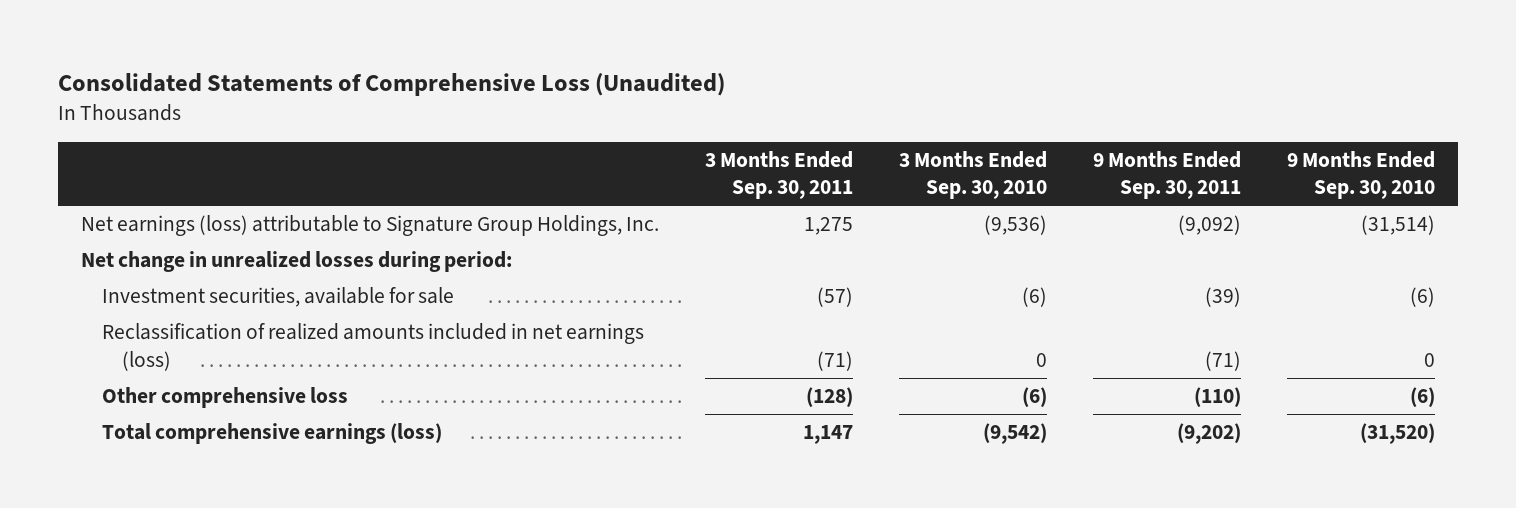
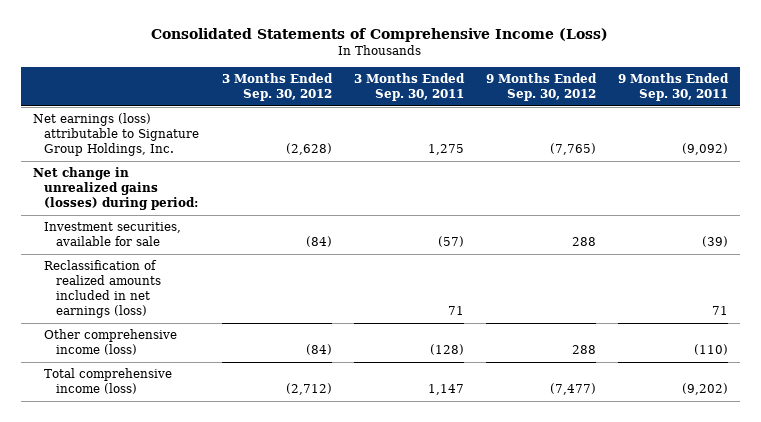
[58,73,726,97] Consolidated Statements of Comprehensive Loss (Unaudited) -> [151,28,609,43] Consolidated Statements of Comprehensive Income (Loss)
[899,150,1048,200] 3 Months Ended Sep. 30, 2010 -> none
[1286,150,1435,200] 9 Months Ended Sep. 30, 2010 -> none
none -> [221,73,333,101] 3 Months Ended Sep. 30, 2012
none -> [486,73,598,101] 9 Months Ended Sep. 30, 2012
[81,251,513,273] Net change in unrealized losses during period: -> [32,167,199,211] Net change in unrealized gains (losses) during period:
[817,350,854,371] (71) -> [447,305,464,315] 71
[1204,350,1241,371] (71) -> [712,305,729,315] 71
[101,387,348,409] Other comprehensive loss -> [44,329,178,356] Other comprehensive income (loss)
[101,423,442,445] Total comprehensive earnings (loss) -> [44,368,173,395] Total comprehensive income (loss)

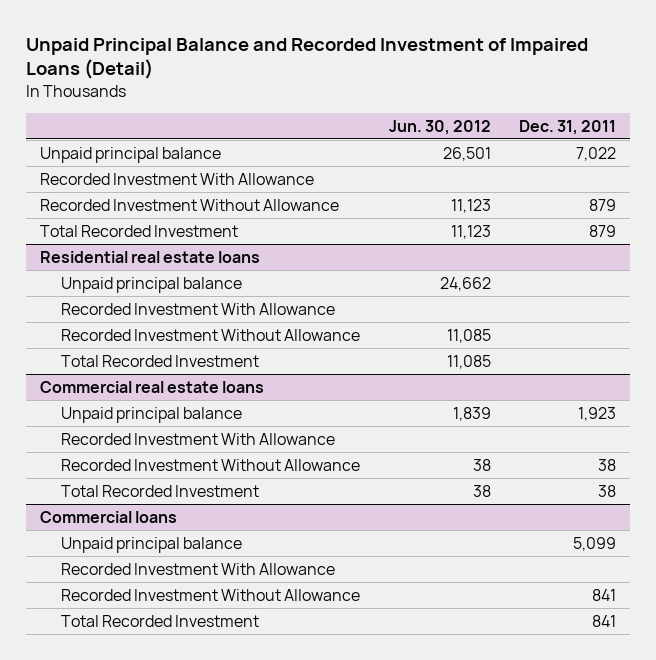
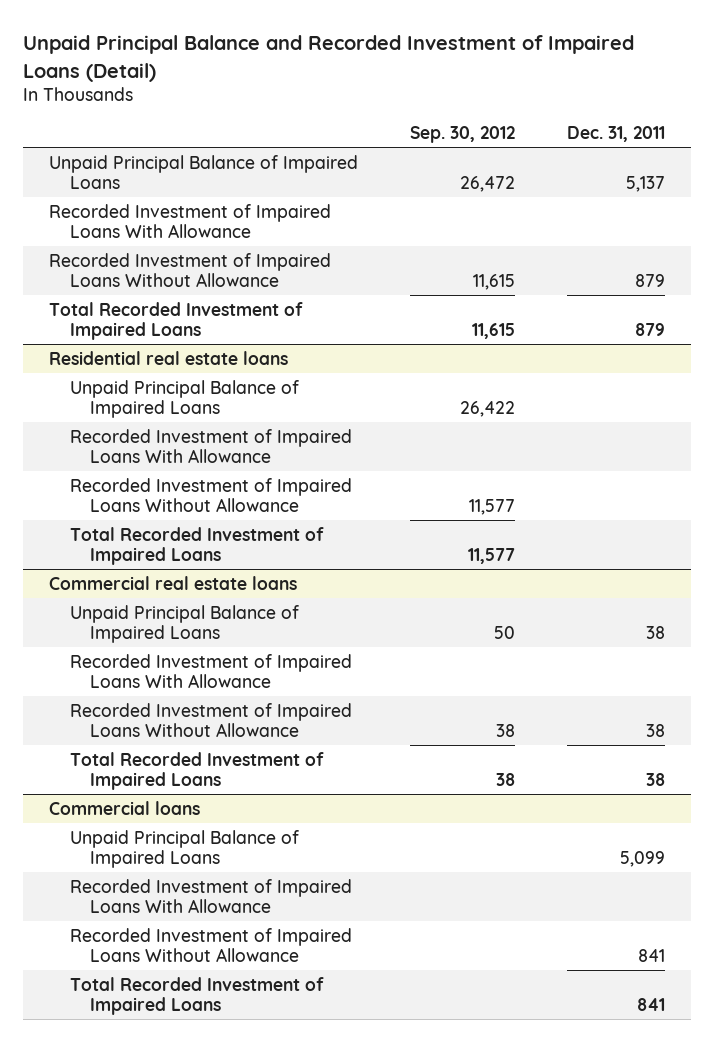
[388,119,491,135] Jun. 30, 2012 -> none
none -> [410,126,516,144] Sep. 30, 2012
[39,146,221,163] Unpaid principal balance -> [49,154,359,190] Unpaid Principal Balance of Impaired Loans
[575,146,616,161] 7,022 -> [626,176,666,193] 5,137
[39,172,314,185] Recorded Investment With Allowance -> [49,203,332,239] Recorded Investment of Impaired Loans With Allowance
[39,198,339,211] Recorded Investment Without Allowance -> [49,252,332,288] Recorded Investment of Impaired Loans Without Allowance
[39,224,238,237] Total Recorded Investment -> [49,301,304,341] Total Recorded Investment of Impaired Loans
[61,276,243,293] Unpaid principal balance -> [69,379,299,419] Unpaid Principal Balance of Impaired Loans
[61,302,336,315] Recorded Investment With Allowance -> [69,428,352,464] Recorded Investment of Impaired Loans With Allowance
[61,328,361,341] Recorded Investment Without Allowance -> [69,477,352,513] Recorded Investment of Impaired Loans Without Allowance
[61,354,260,367] Total Recorded Investment -> [69,526,324,566] Total Recorded Investment of Impaired Loans
[61,406,243,423] Unpaid principal balance -> [69,604,299,644] Unpaid Principal Balance of Impaired Loans
[577,406,616,421] 1,923 -> [646,626,666,640] 38
[61,432,336,445] Recorded Investment With Allowance -> [69,653,352,689] Recorded Investment of Impaired Loans With Allowance
[61,458,361,471] Recorded Investment Without Allowance -> [69,702,352,738] Recorded Investment of Impaired Loans Without Allowance
[61,484,260,497] Total Recorded Investment -> [69,751,324,791] Total Recorded Investment of Impaired Loans
[61,536,243,553] Unpaid principal balance -> [69,829,299,869] Unpaid Principal Balance of Impaired Loans
[61,562,336,575] Recorded Investment With Allowance -> [69,878,352,914] Recorded Investment of Impaired Loans With Allowance
[61,588,361,601] Recorded Investment Without Allowance -> [69,927,352,963] Recorded Investment of Impaired Loans Without Allowance
[61,614,260,627] Total Recorded Investment -> [69,976,324,1016] Total Recorded Investment of Impaired Loans

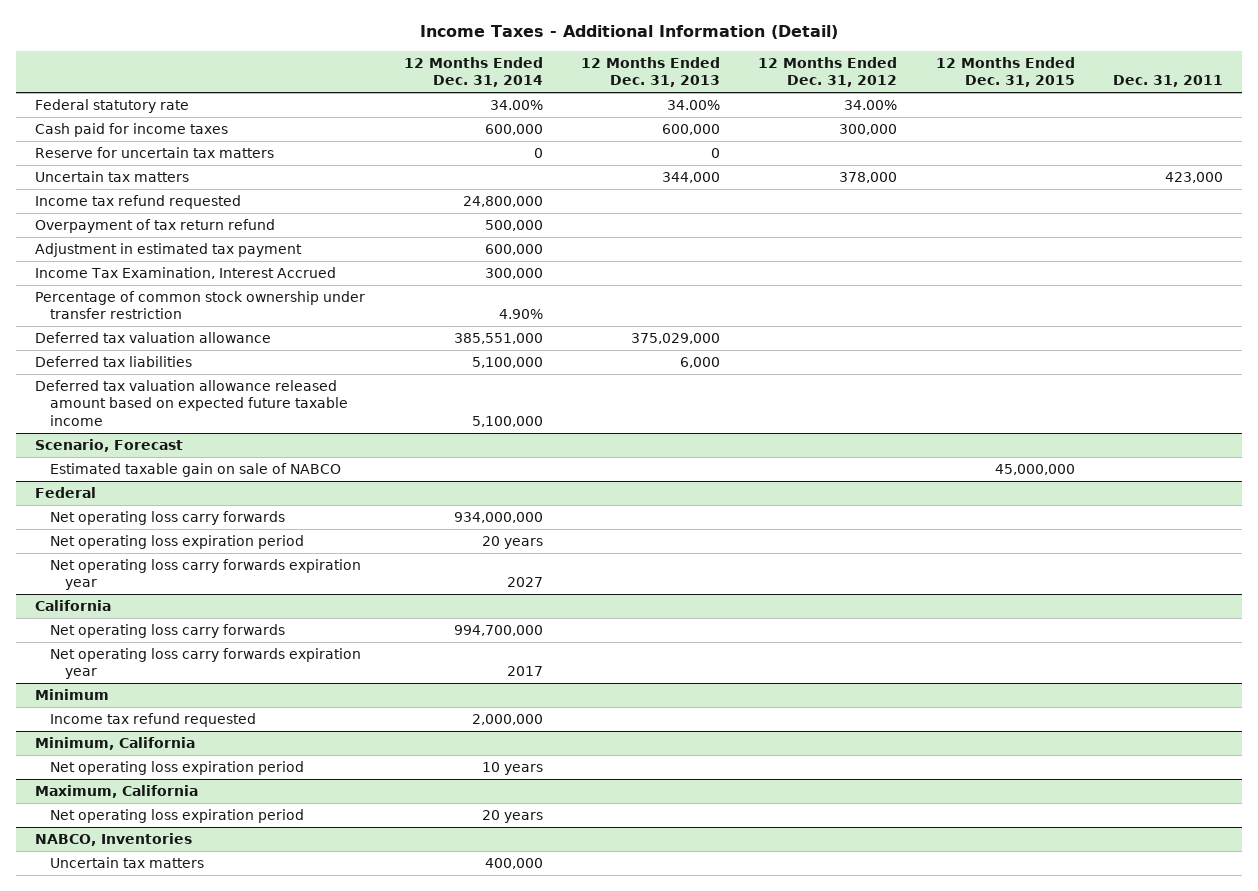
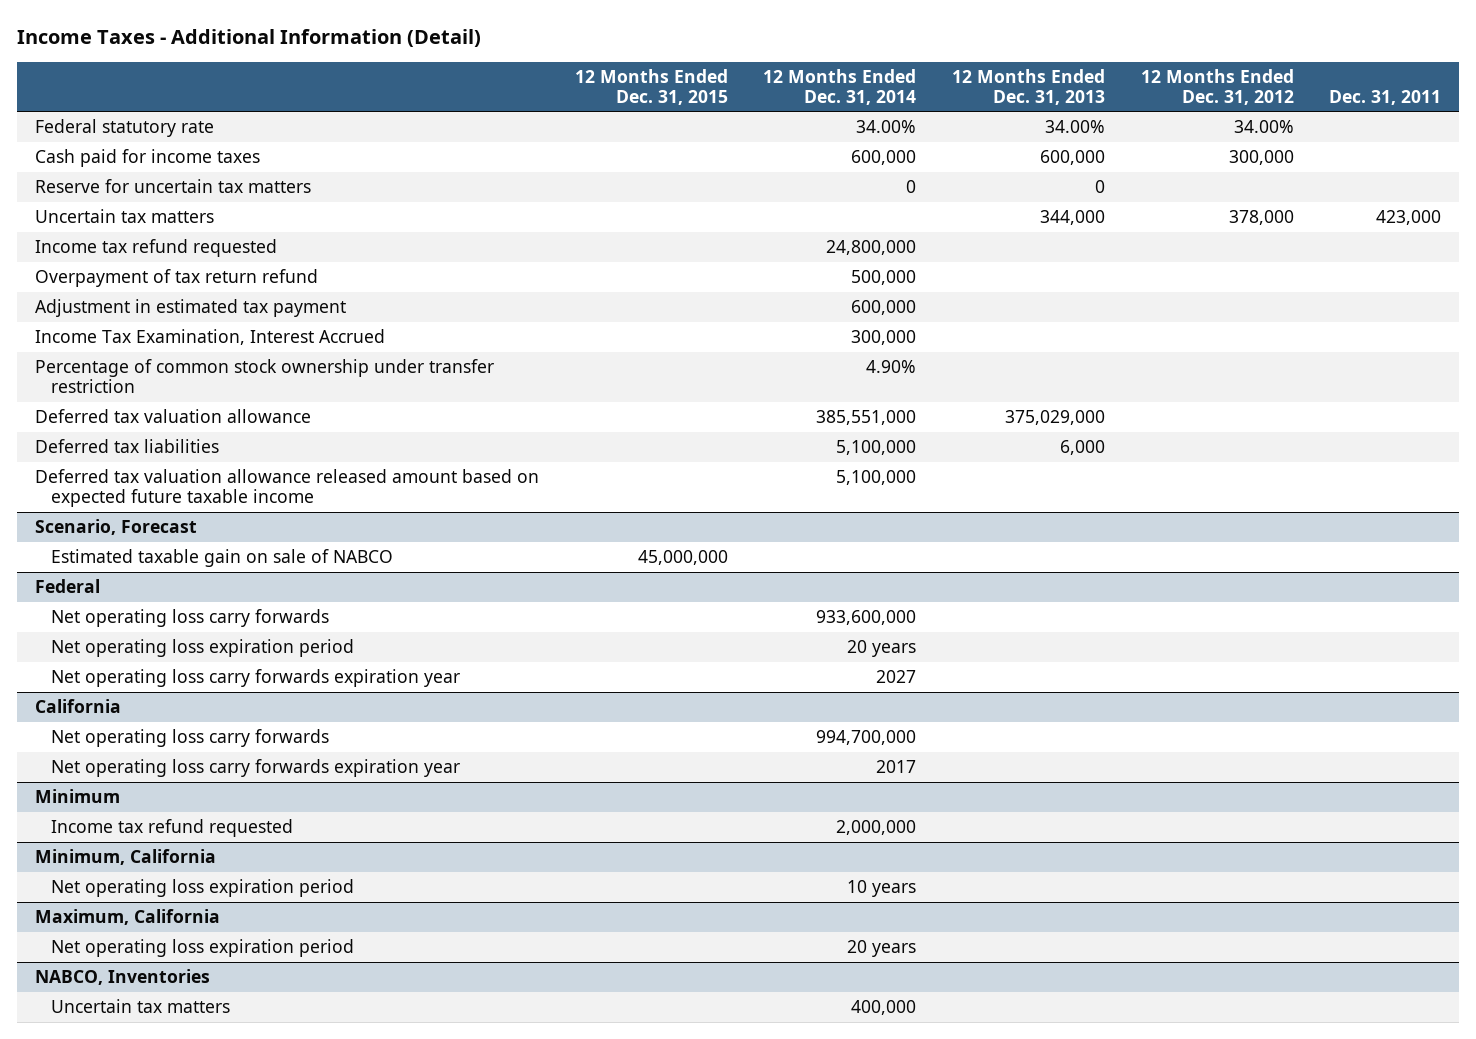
[453,511,543,523] 934,000,000 -> [816,610,917,626] 933,600,000

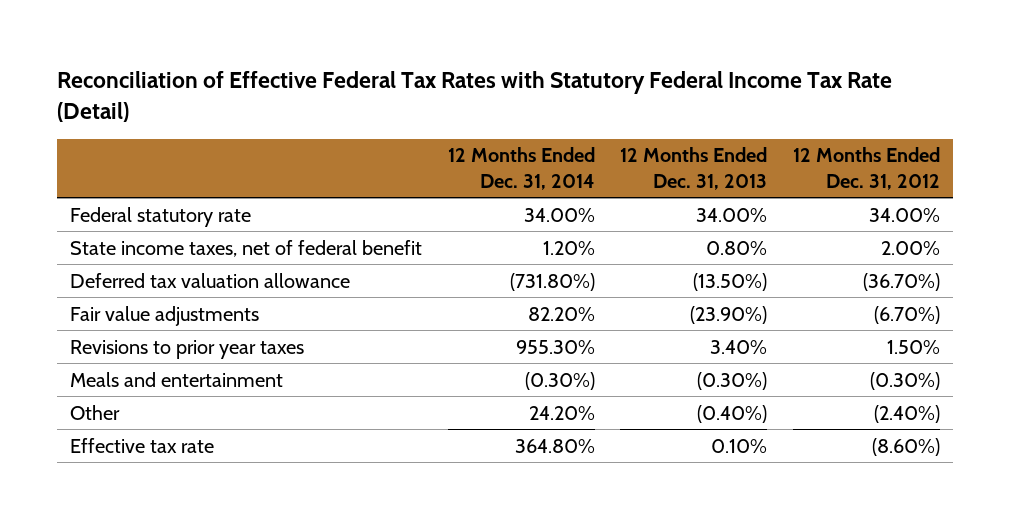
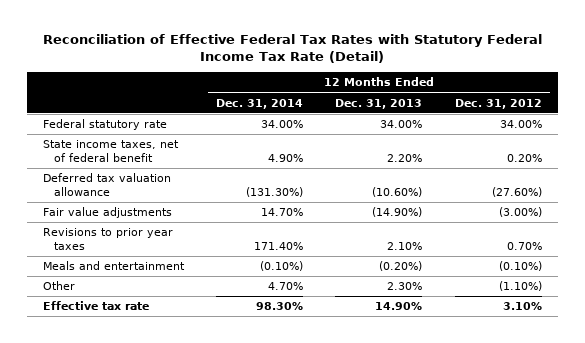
[542,240,595,255] 1.20% -> [268,154,304,163] 4.90%
[706,240,768,255] 0.80% -> [387,154,423,163] 2.20%
[881,240,941,255] 2.00% -> [506,154,542,163] 0.20%
[509,272,595,291] (731.80%) -> [246,187,304,198] (131.30%)
[693,272,768,291] (13.50%) -> [372,187,423,198] (10.60%)
[863,272,941,291] (36.70%) -> [491,187,542,198] (27.60%)
[527,306,595,321] 82.20% -> [261,208,304,217] 14.70%
[690,305,768,324] (23.90%) -> [372,207,423,218] (14.90%)
[874,305,941,324] (6.70%) -> [498,207,542,218] (3.00%)
[515,339,595,354] 955.30% -> [254,242,304,251] 171.40%
[710,339,768,354] 3.40% -> [387,242,423,251] 2.10%
[887,339,941,354] 1.50% -> [506,242,542,251] 0.70%
[524,371,595,390] (0.30%) -> [260,261,304,272] (0.10%)
[697,371,768,390] (0.30%) -> [379,261,423,272] (0.20%)
[870,371,941,390] (0.30%) -> [498,261,542,272] (0.10%)
[528,405,595,420] 24.20% -> [268,282,304,291] 4.70%
[697,404,768,423] (0.40%) -> [387,282,423,291] 2.30%
[874,404,941,423] (2.40%) -> [498,281,542,292] (1.10%)
[514,438,595,453] 364.80% -> [256,302,304,311] 98.30%
[711,438,768,453] 0.10% -> [375,302,423,311] 14.90%
[872,437,941,456] (8.60%) -> [502,302,542,311] 3.10%

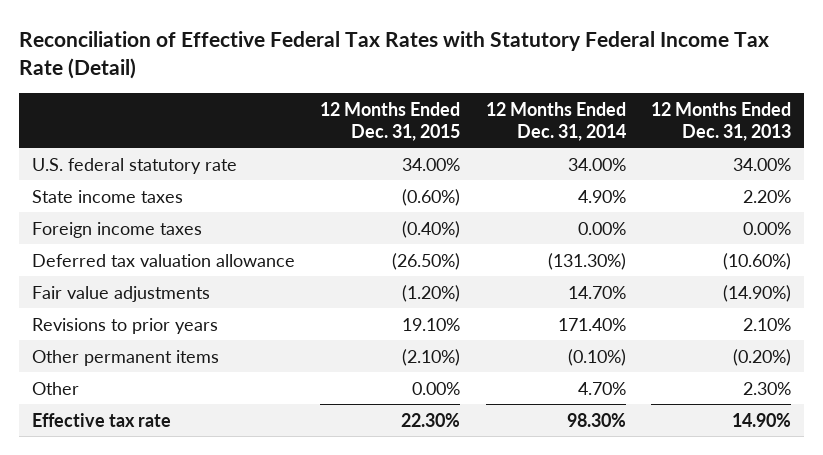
[454,98,542,109] Dec. 31, 2012 -> none
none -> [320,101,461,141] 12 Months Ended Dec. 31, 2015
[43,119,168,131] Federal statutory rate -> [32,157,238,174] U.S. federal statutory rate
[43,140,180,163] State income taxes, net of federal benefit -> [32,189,184,203] State income taxes
none -> [32,221,203,238] Foreign income taxes
[43,261,186,271] Meals and entertainment -> none
[43,228,174,251] Revisions to prior year taxes -> [32,317,219,334] Revisions to prior years
none -> [32,349,220,366] Other permanent items

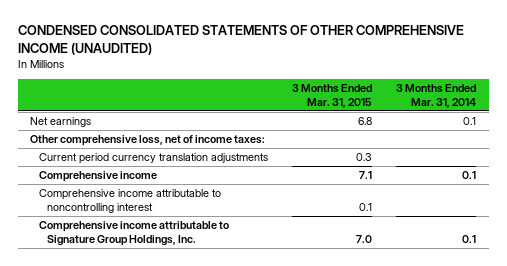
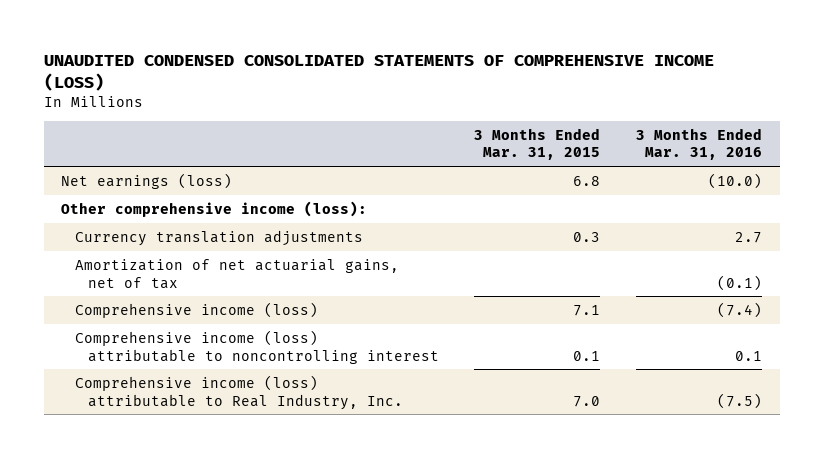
[18,25,465,55] CONDENSED CONSOLIDATED STATEMENTS OF OTHER COMPREHENSIVE INCOME (UNAUDITED) -> [43,54,714,91] UNAUDITED CONDENSED CONSOLIDATED STATEMENTS OF COMPREHENSIVE INCOME (LOSS)
[396,83,477,108] 3 Months Ended Mar. 31, 2014 -> none
none -> [636,127,763,161] 3 Months Ended Mar. 31, 2016
[30,116,92,127] Net earnings -> [61,172,233,189] Net earnings (loss)
[30,134,266,146] Other comprehensive loss, net of income taxes: -> [61,200,368,217] Other comprehensive income (loss):
[38,152,268,164] Current period currency translation adjustments -> [74,229,363,246] Currency translation adjustments
none -> [74,258,399,289] Amortization of net actuarial gains, net of tax
[38,170,157,182] Comprehensive income -> [74,301,318,318] Comprehensive income (loss)
[38,188,221,214] Comprehensive income attributable to noncontrolling interest -> [74,329,439,364] Comprehensive income (loss) attributable to noncontrolling interest
[38,220,229,247] Comprehensive income attributable to Signature Group Holdings, Inc. -> [74,374,403,410] Comprehensive income (loss) attributable to Real Industry, Inc.

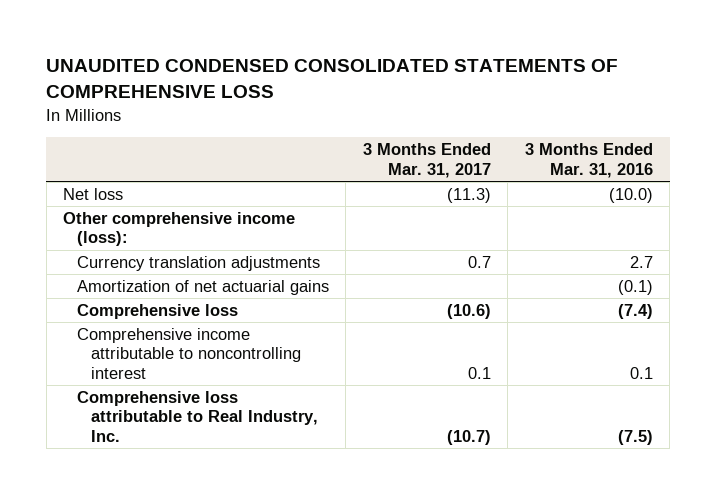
[43,54,714,91] UNAUDITED CONDENSED CONSOLIDATED STATEMENTS OF COMPREHENSIVE INCOME (LOSS) -> [46,59,619,99] UNAUDITED CONDENSED CONSOLIDATED STATEMENTS OF COMPREHENSIVE LOSS
[474,127,601,161] 3 Months Ended Mar. 31, 2015 -> none
none -> [362,143,491,178] 3 Months Ended Mar. 31, 2017
[61,172,233,189] Net earnings (loss) -> [63,187,124,200] Net loss
[74,258,399,289] Amortization of net actuarial gains, net of tax -> [77,279,330,295] Amortization of net actuarial gains
[74,301,318,318] Comprehensive income (loss) -> [77,303,239,319] Comprehensive loss
[74,329,439,364] Comprehensive income (loss) attributable to noncontrolling interest -> [77,327,301,380] Comprehensive income attributable to noncontrolling interest
[74,374,403,410] Comprehensive income (loss) attributable to Real Industry, Inc. -> [77,390,318,443] Comprehensive loss attributable to Real Industry, Inc.

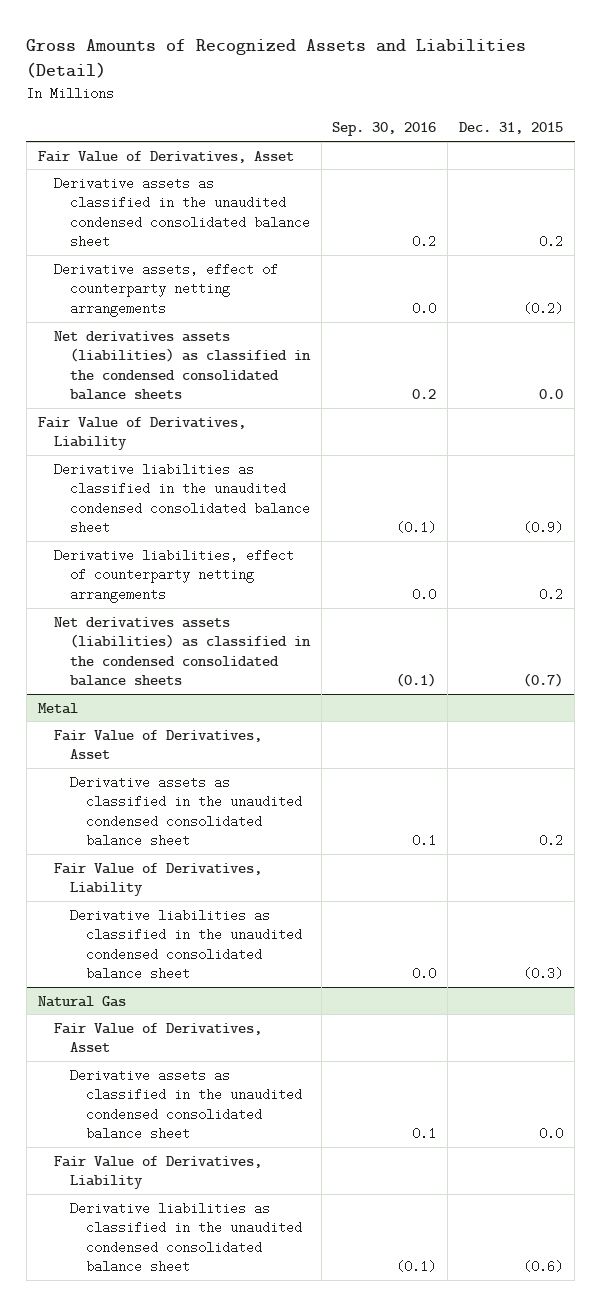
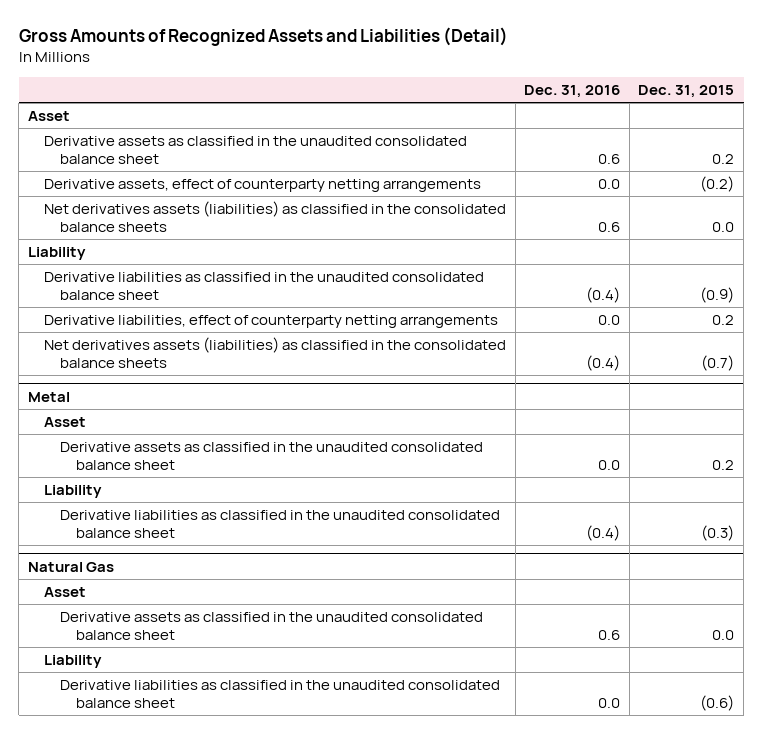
[332,122,437,137] Sep. 30, 2016 -> none
none -> [524,85,621,99] Dec. 31, 2016
[37,150,294,163] Fair Value of Derivatives, Asset -> [28,110,71,121] Asset
[53,176,310,249] Derivative assets as classified in the unaudited condensed consolidated balance sheet -> [44,135,468,164] Derivative assets as classified in the unaudited consolidated balance sheet
[53,330,311,401] Net derivatives assets (liabilities) as classified in the condensed consolidated balance sheets -> [44,200,507,232] Net derivatives assets (liabilities) as classified in the consolidated balance sheets
[37,416,246,451] Fair Value of Derivatives, Liability -> [28,246,87,260] Liability
[53,462,310,535] Derivative liabilities as classified in the unaudited condensed consolidated balance sheet -> [44,271,485,300] Derivative liabilities as classified in the unaudited consolidated balance sheet
[53,616,311,687] Net derivatives assets (liabilities) as classified in the condensed consolidated balance sheets -> [44,336,507,368] Net derivatives assets (liabilities) as classified in the consolidated balance sheets
[53,729,262,760] Fair Value of Derivatives, Asset -> [44,416,87,427] Asset
[69,775,302,848] Derivative assets as classified in the unaudited condensed consolidated balance sheet -> [60,441,484,470] Derivative assets as classified in the unaudited consolidated balance sheet
[53,862,262,897] Fair Value of Derivatives, Liability -> [44,484,103,498] Liability
[69,908,302,981] Derivative liabilities as classified in the unaudited condensed consolidated balance sheet -> [60,509,501,538] Derivative liabilities as classified in the unaudited consolidated balance sheet
[53,1022,262,1053] Fair Value of Derivatives, Asset -> [44,586,87,597] Asset
[69,1068,302,1141] Derivative assets as classified in the unaudited condensed consolidated balance sheet -> [60,611,484,640] Derivative assets as classified in the unaudited consolidated balance sheet
[53,1155,262,1190] Fair Value of Derivatives, Liability -> [44,654,103,668] Liability
[69,1201,302,1274] Derivative liabilities as classified in the unaudited condensed consolidated balance sheet -> [60,679,501,708] Derivative liabilities as classified in the unaudited consolidated balance sheet

